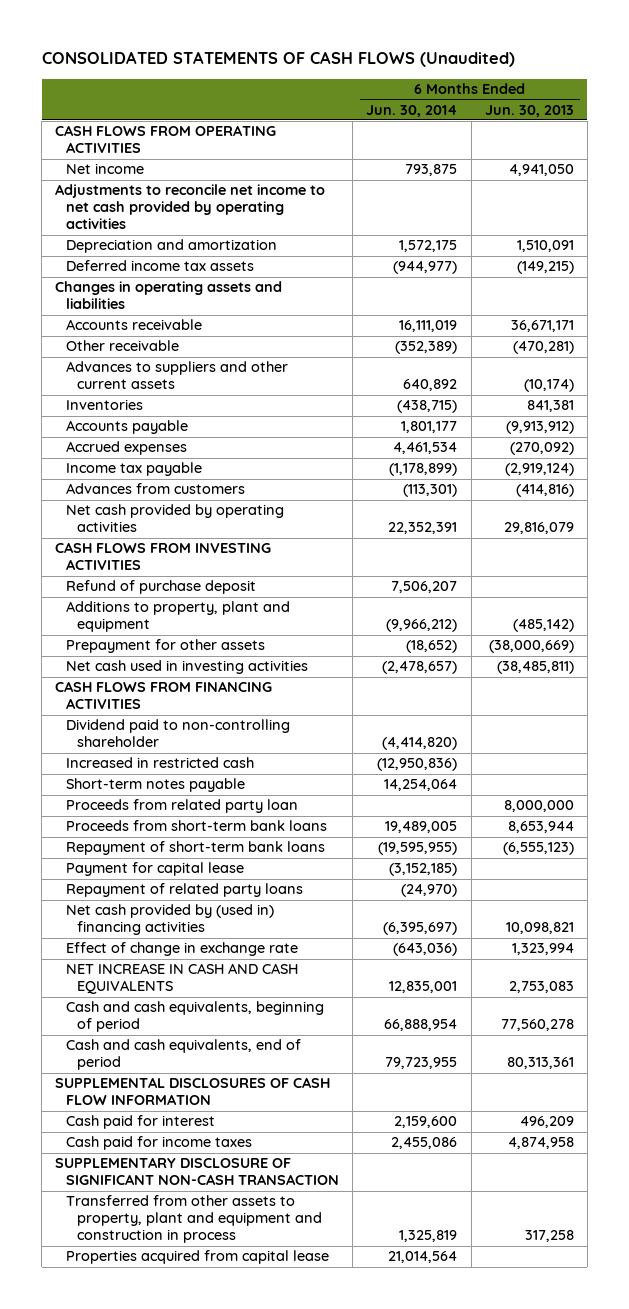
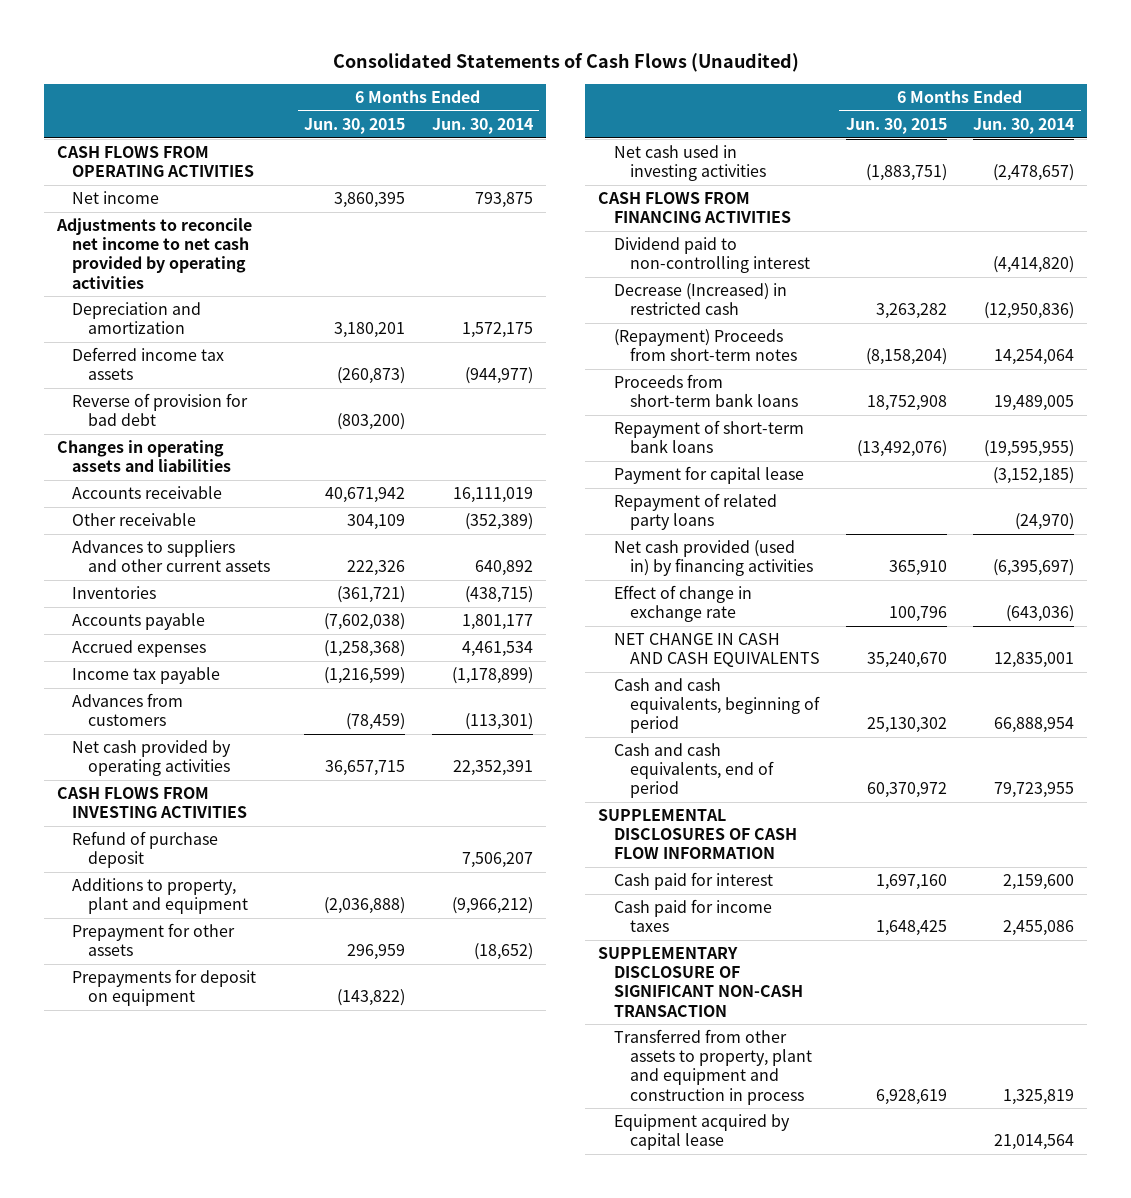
[41,51,515,68] CONSOLIDATED STATEMENTS OF CASH FLOWS (Unaudited) -> [332,53,799,73] Consolidated Statements of Cash Flows (Unaudited)
[484,104,574,117] Jun. 30, 2013 -> none
none -> [304,117,406,134] Jun. 30, 2015
none -> [72,393,249,427] Reverse of provision for bad debt
none -> [72,969,257,1007] Prepayments for deposit on equipment
[66,799,299,814] Proceeds from related party loan -> none
[66,719,291,748] Dividend paid to non-controlling shareholder -> [614,237,810,274] Dividend paid to non-controlling interest
[66,757,255,769] Increased in restricted cash -> [614,283,788,316] Decrease (Increased) in restricted cash
[66,778,246,793] Short-term notes payable -> [614,329,797,362] (Repayment) Proceeds from short-term notes
[66,904,275,936] Net cash provided by (used in) financing activities -> [614,540,813,577] Net cash provided (used in) by financing activities
[66,963,299,995] NET INCREASE IN CASH AND CASH EQUIVALENTS -> [614,633,820,668] NET CHANGE IN CASH AND CASH EQUIVALENTS
[66,1250,330,1265] Properties acquired from capital lease -> [614,1114,791,1151] Equipment acquired by capital lease

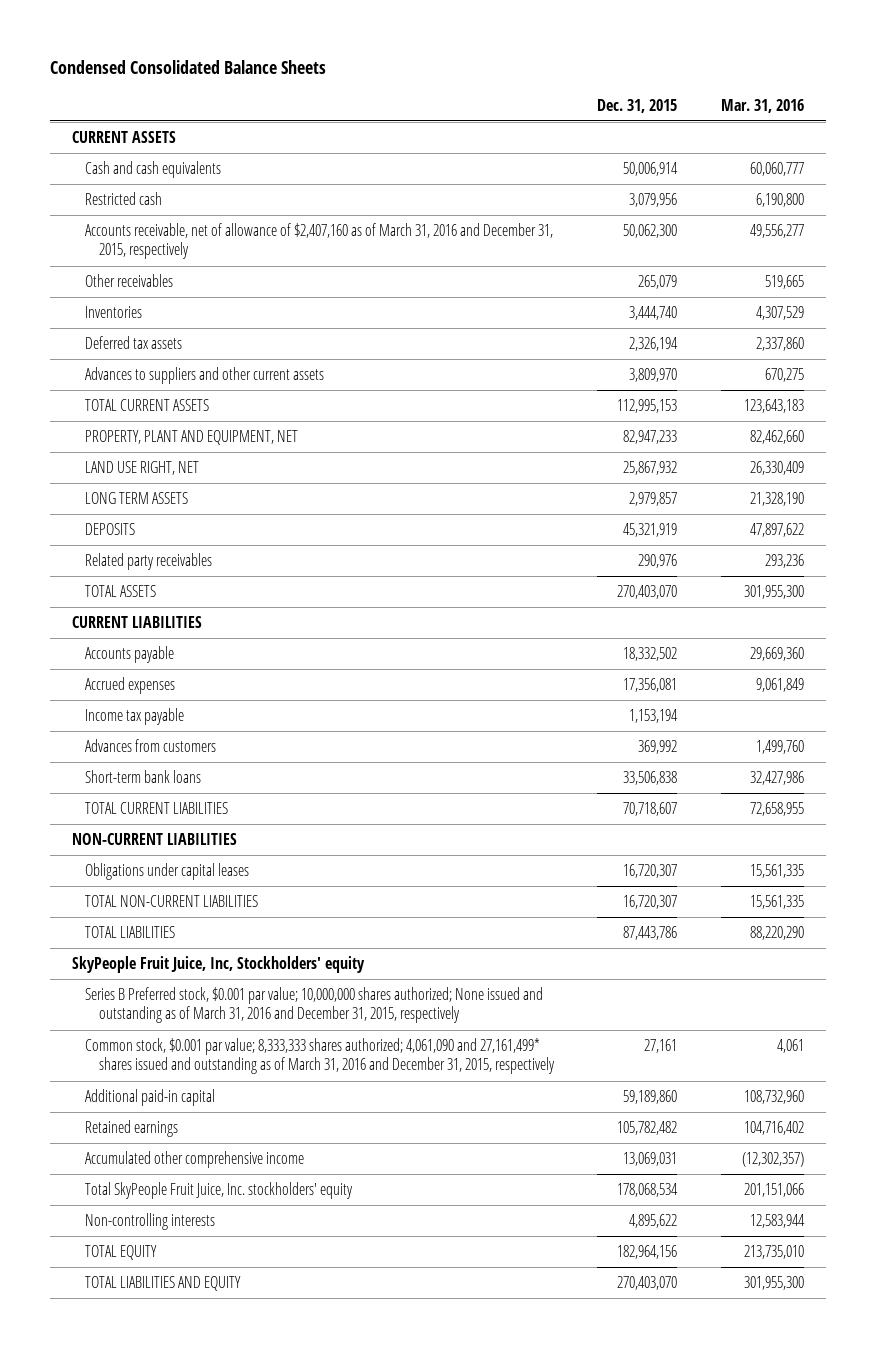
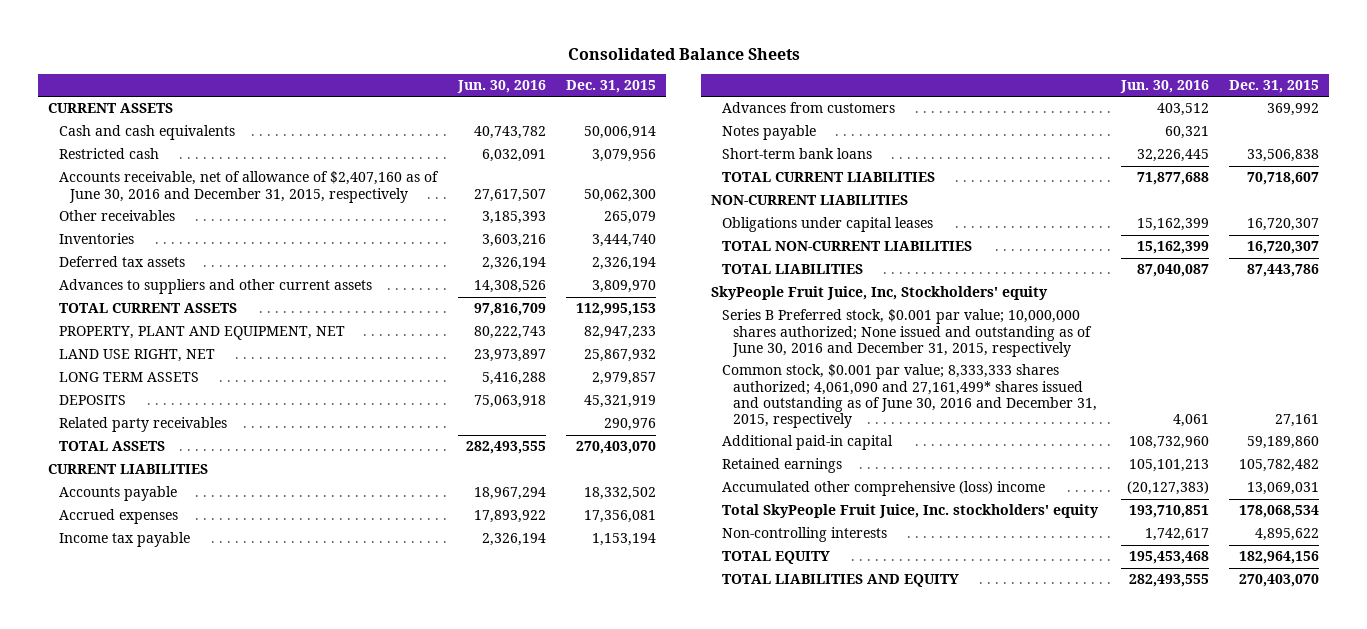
[50,60,327,75] Condensed Consolidated Balance Sheets -> [567,47,800,60] Consolidated Balance Sheets
[720,98,804,113] Mar. 31, 2016 -> none
none -> [456,80,546,94] Jun. 30, 2016
[85,223,554,260] Accounts receivable, net of allowance of $2,407,160 as of March 31, 2016 and December 31, 2015, respectively -> [59,171,440,203] Accounts receivable, net of allowance of $2,407,160 as of June 30, 2016 and December 31, 2015, respectively
none -> [722,125,817,141] Notes payable
[85,987,544,1024] Series B Preferred stock, $0.001 par value; 10,000,000 shares authorized; None issued and outstanding as of March 31, 2016 and December 31, 2015, respectively -> [722,309,1093,357] Series B Preferred stock, $0.001 par value; 10,000,000 shares authorized; None issued and outstanding as of June 30, 2016 and December 31, 2015, respectively
[85,1038,556,1075] Common stock, $0.001 par value; 8,333,333 shares authorized; 4,061,090 and 27,161,499* shares issued and outstanding as of March 31, 2016 and December 31, 2015, respectively -> [722,364,1098,429] Common stock, $0.001 par value; 8,333,333 shares authorized; 4,061,090 and 27,161,499* shares issued and outstanding as of June 30, 2016 and December 31, 2015, respectively
[85,1151,305,1169] Accumulated other comprehensive income -> [722,481,1046,497] Accumulated other comprehensive (loss) income

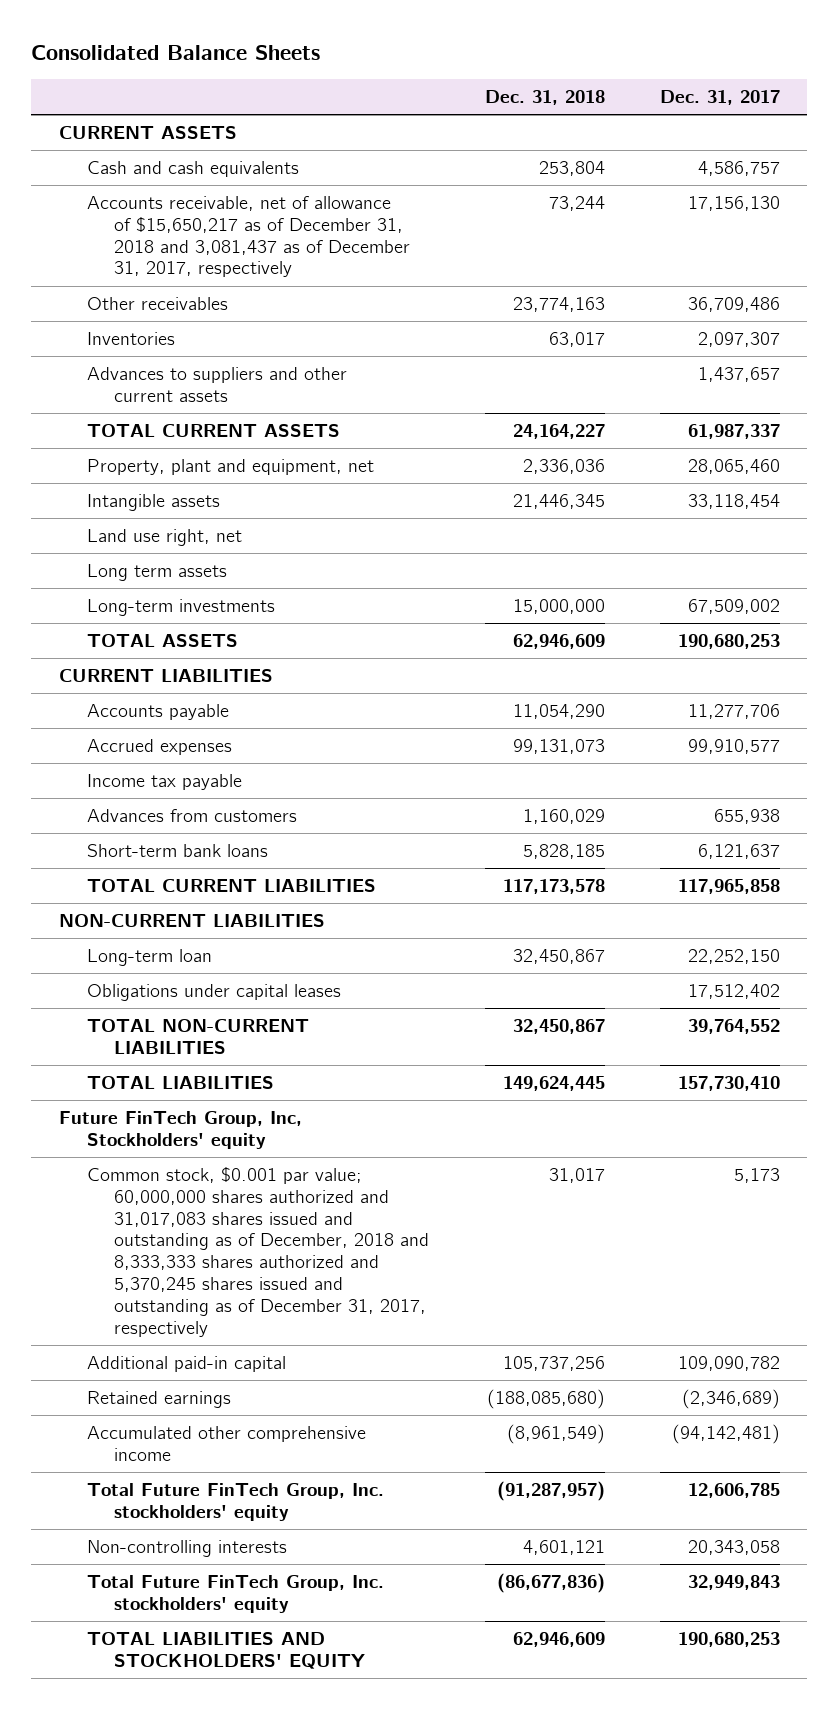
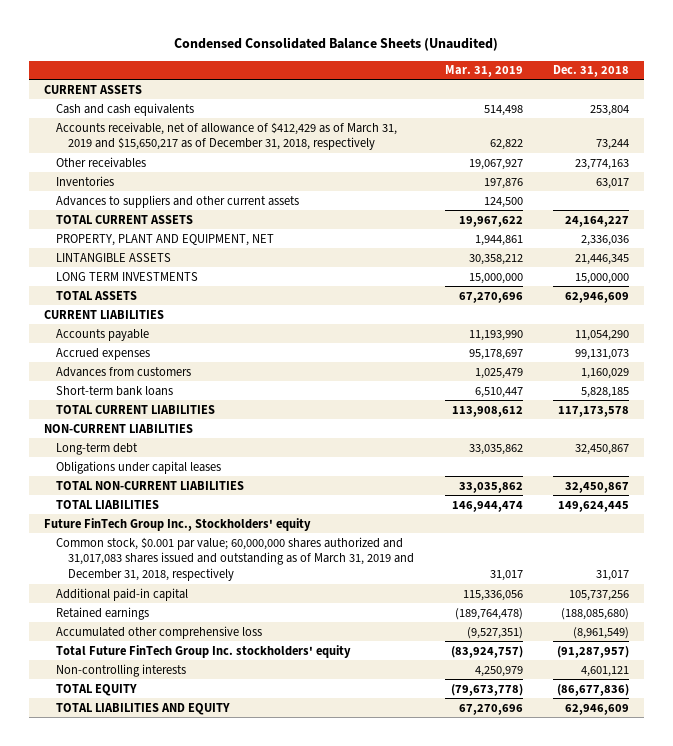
[31,45,321,61] Consolidated Balance Sheets -> [174,37,499,52] Condensed Consolidated Balance Sheets (Unaudited)
[659,90,780,106] Dec. 31, 2017 -> none
none -> [444,65,523,78] Mar. 31, 2019
[86,196,411,278] Accounts receivable, net of allowance of $15,650,217 as of December 31, 2018 and 3,081,437 as of December 31, 2017, respectively -> [56,121,398,151] Accounts receivable, net of allowance of $412,429 as of March 31, 2019 and $15,650,217 as of December 31, 2018, respectively
[86,529,242,547] Land use right, net -> none
[86,564,227,582] Long term assets -> none
[86,459,374,476] Property, plant and equipment, net -> [56,233,275,246] PROPERTY, PLANT AND EQUIPMENT, NET
[86,494,220,512] Intangible assets -> [56,252,172,262] LINTANGIBLE ASSETS
[86,599,275,617] Long-term investments -> [56,271,199,281] LONG TERM INVESTMENTS
[86,774,242,791] Income tax payable -> none
[86,949,212,967] Long-term loan -> [56,442,139,455] Long-term debt
[58,1111,302,1149] Future FinTech Group, Inc, Stockholders' equity -> [44,517,312,531] Future FinTech Group Inc., Stockholders' equity
[86,1167,430,1337] Common stock, $0.001 par value; 60,000,000 shares authorized and 31,017,083 shares issued and outstanding as of December, 2018 and 8,333,333 shares authorized and 5,370,245 shares issued and outstanding as of December 31, 2017, respectively -> [56,536,415,582] Common stock, $0.001 par value; 60,000,000 shares authorized and 31,017,083 shares issued and outstanding as of March 31, 2019 and December 31, 2018, respectively
[86,1426,366,1461] Accumulated other comprehensive income -> [56,625,263,639] Accumulated other comprehensive loss
[86,1483,384,1521] Total Future FinTech Group, Inc. stockholders' equity -> [56,644,352,658] Total Future FinTech Group Inc. stockholders' equity
[86,1575,384,1613] Total Future FinTech Group, Inc. stockholders' equity -> [56,683,138,696] TOTAL EQUITY
[86,1632,366,1669] TOTAL LIABILITIES AND STOCKHOLDERS' EQUITY -> [56,702,231,715] TOTAL LIABILITIES AND EQUITY

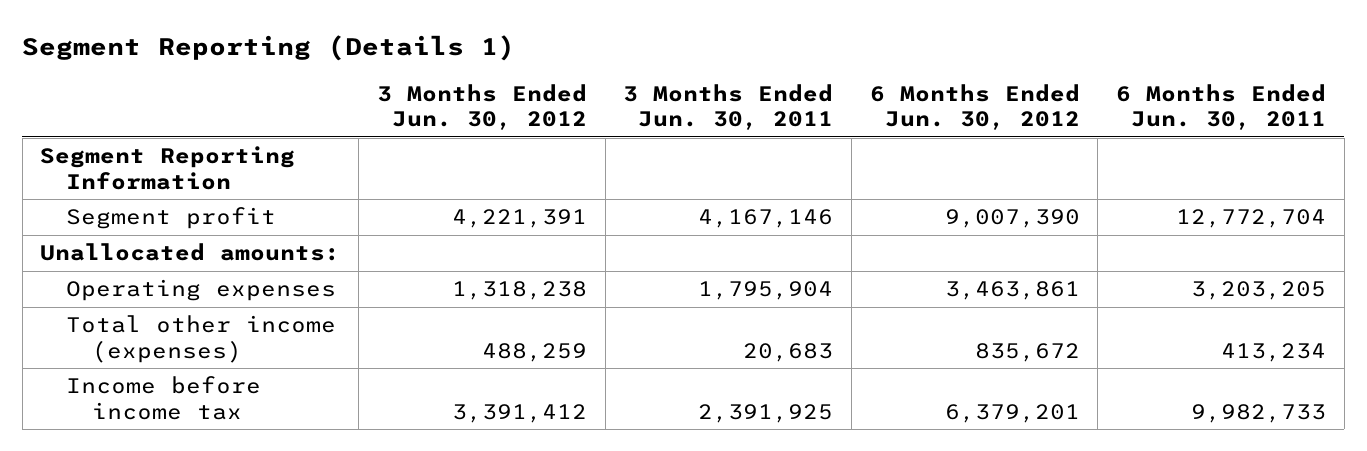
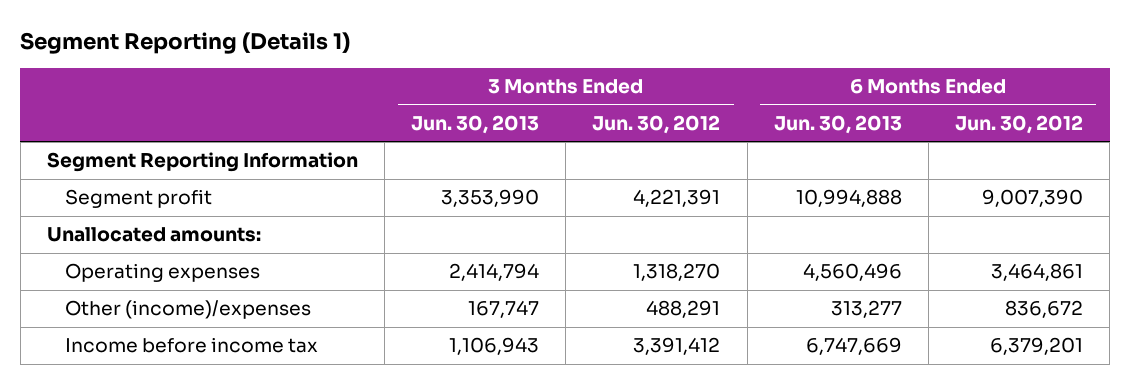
[623,83,834,131] 3 Months Ended Jun. 30, 2011 -> none
[1116,83,1327,131] 6 Months Ended Jun. 30, 2011 -> none
none -> [411,114,540,134] Jun. 30, 2013
none -> [773,114,902,134] Jun. 30, 2013
[451,281,587,301] 1,318,238 -> [633,263,721,282] 1,318,270
[944,281,1080,301] 3,463,861 -> [991,263,1084,282] 3,464,861
[66,315,337,363] Total other income (expenses) -> [65,300,312,320] Other (income)/expenses
[481,342,587,362] 488,259 -> [646,300,721,319] 488,291
[974,342,1080,362] 835,672 -> [1005,300,1084,319] 836,672

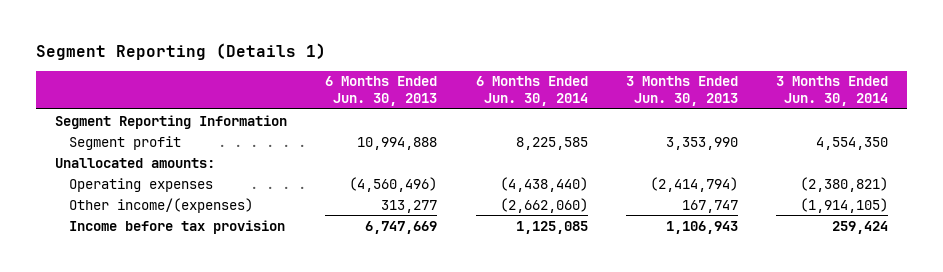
[592,114,721,134] Jun. 30, 2012 -> none
[955,114,1084,134] Jun. 30, 2012 -> none
none -> [475,76,588,107] 6 Months Ended Jun. 30, 2014
none -> [776,76,889,107] 3 Months Ended Jun. 30, 2014
[449,263,540,282] 2,414,794 -> [649,176,738,192] (2,414,794)
[802,263,902,282] 4,560,496 -> [349,176,438,192] (4,560,496)
[65,300,312,320] Other (income)/expenses -> [68,197,253,213] Other income/(expenses)
[65,337,319,354] Income before income tax -> [68,219,285,234] Income before tax provision

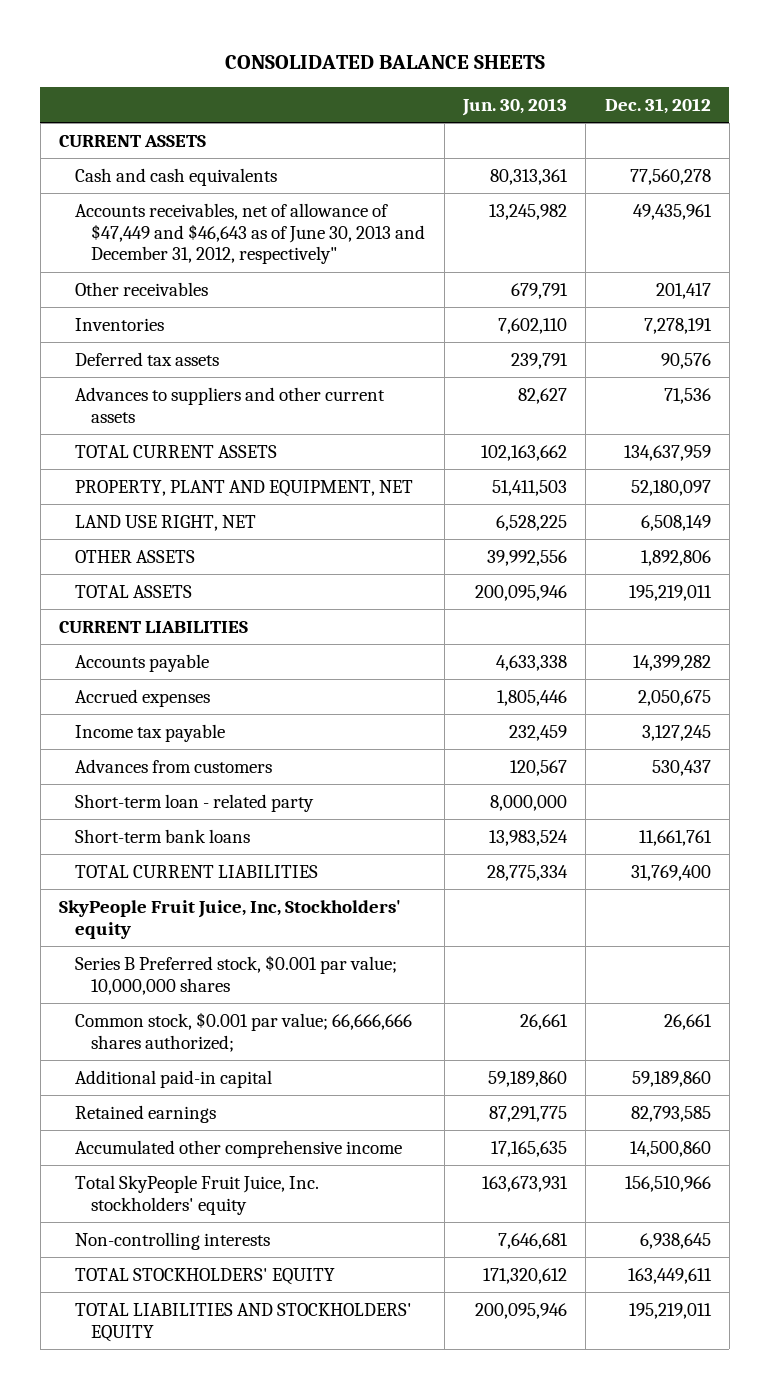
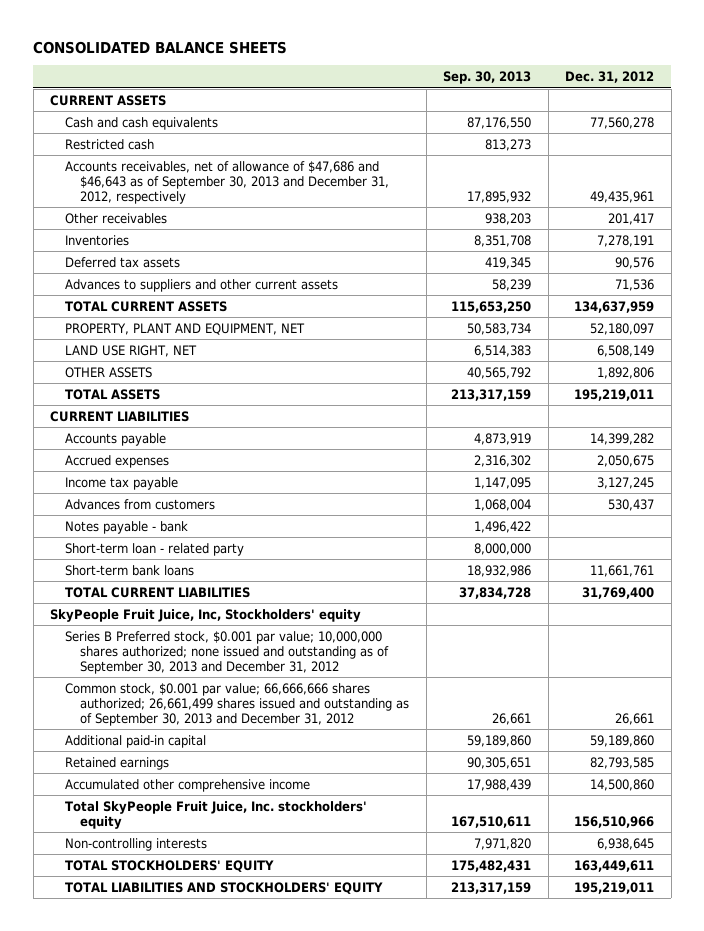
[462,97,568,116] Jun. 30, 2013 -> none
none -> [443,71,532,85] Sep. 30, 2013
none -> [65,138,155,150] Restricted cash
[75,202,426,265] Accounts receivables, net of allowance of $47,449 and $46,643 as of June 30, 2013 and December 31, 2012, respectively" -> [65,160,390,204] Accounts receivables, net of allowance of $47,686 and $46,643 as of September 30, 2013 and December 31, 2012, respectively
none -> [65,520,189,534] Notes payable - bank
[75,954,398,995] Series B Preferred stock, $0.001 par value; 10,000,000 shares -> [65,630,390,674] Series B Preferred stock, $0.001 par value; 10,000,000 shares authorized; none issued and outstanding as of September 30, 2013 and December 31, 2012
[75,1011,413,1052] Common stock, $0.001 par value; 66,666,666 shares authorized; -> [65,682,410,726] Common stock, $0.001 par value; 66,666,666 shares authorized; 26,661,499 shares issued and outstanding as of September 30, 2013 and December 31, 2012

